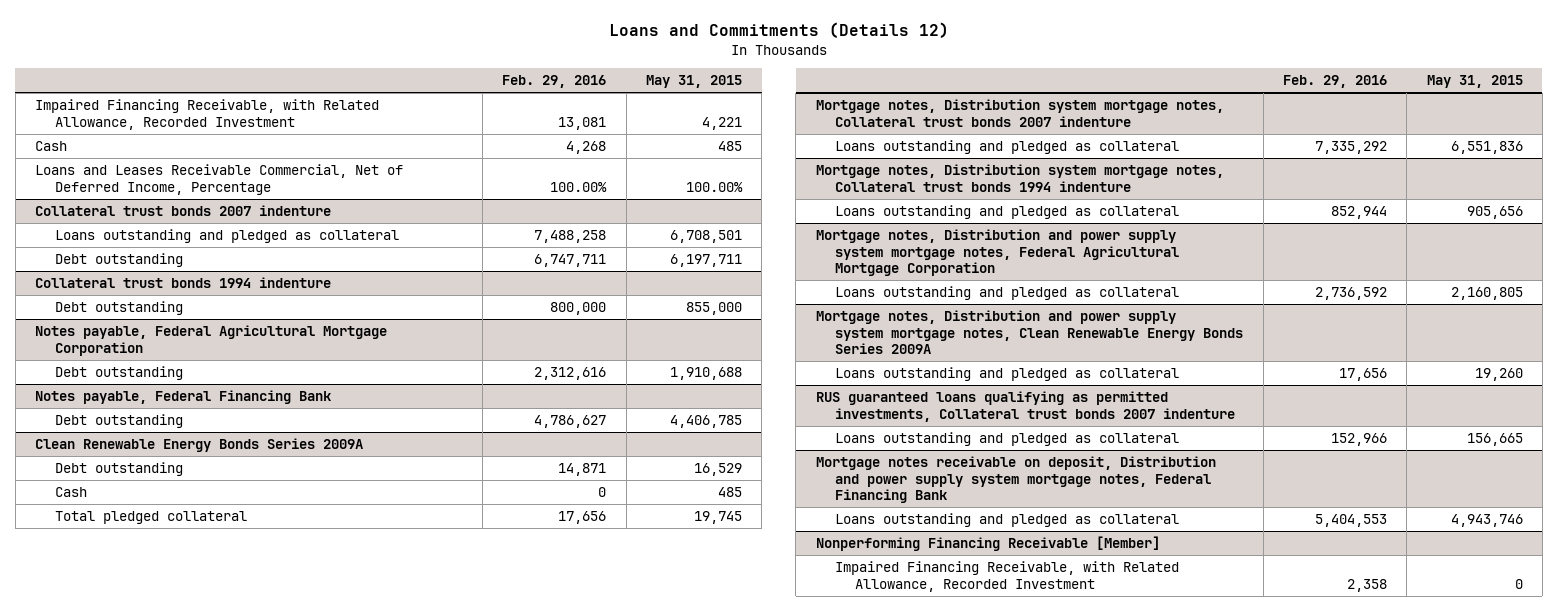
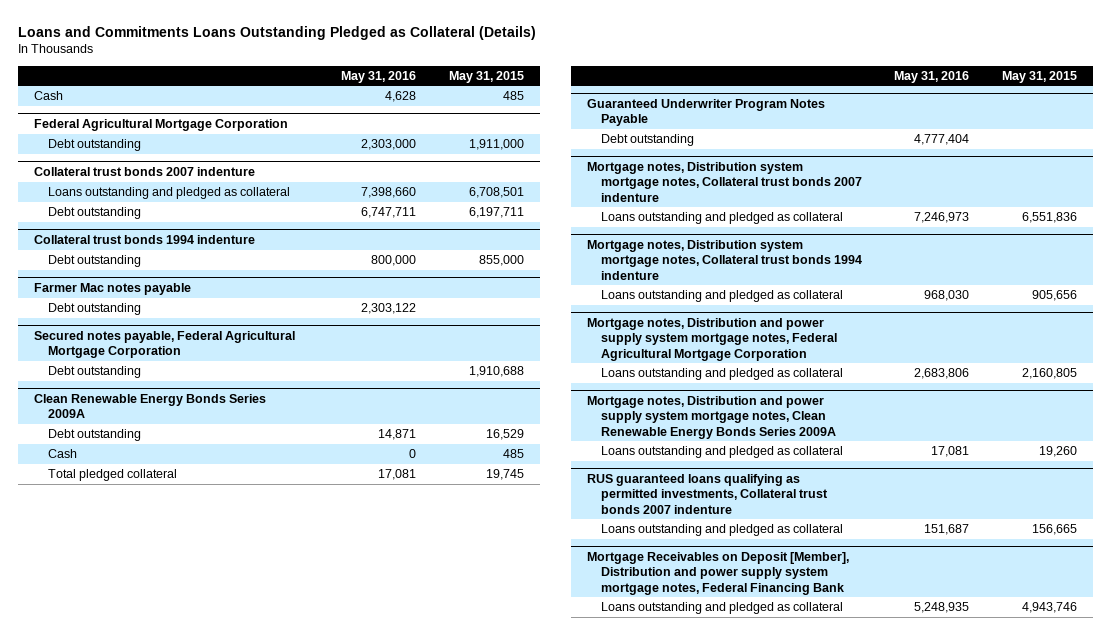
[608,22,949,39] Loans and Commitments (Details 12) -> [17,25,536,40] Loans and Commitments Loans Outstanding Pledged as Collateral (Details)
[502,75,607,89] Feb. 29, 2016 -> none
none -> [341,70,417,83] May 31, 2016
[35,98,380,130] Impaired Financing Receivable, with Related Allowance, Recorded Investment -> none
[35,163,404,195] Loans and Leases Receivable Commercial, Net of Deferred Income, Percentage -> none
none -> [33,118,288,131] Federal Agricultural Mortgage Corporation
none -> [48,139,142,152] Debt outstanding
none -> [33,282,191,295] Farmer Mac notes payable
none -> [48,303,142,316] Debt outstanding
[35,324,388,356] Notes payable, Federal Agricultural Mortgage Corporation -> [33,330,295,359] Secured notes payable, Federal Agricultural Mortgage Corporation
[35,389,332,404] Notes payable, Federal Financing Bank -> none
[54,413,183,428] Debt outstanding -> none
none -> [586,98,825,127] Guaranteed Underwriter Program Notes Payable
none -> [600,134,694,147] Debt outstanding
[815,455,1216,504] Mortgage notes receivable on deposit, Distribution and power supply system mortgage notes, Federal Financing Bank -> [586,551,849,595] Mortgage Receivables on Deposit [Member], Distribution and power supply system mortgage notes, Federal Financing Bank
[815,535,1160,551] Nonperforming Financing Receivable [Member] -> none
[835,560,1180,592] Impaired Financing Receivable, with Related Allowance, Recorded Investment -> none

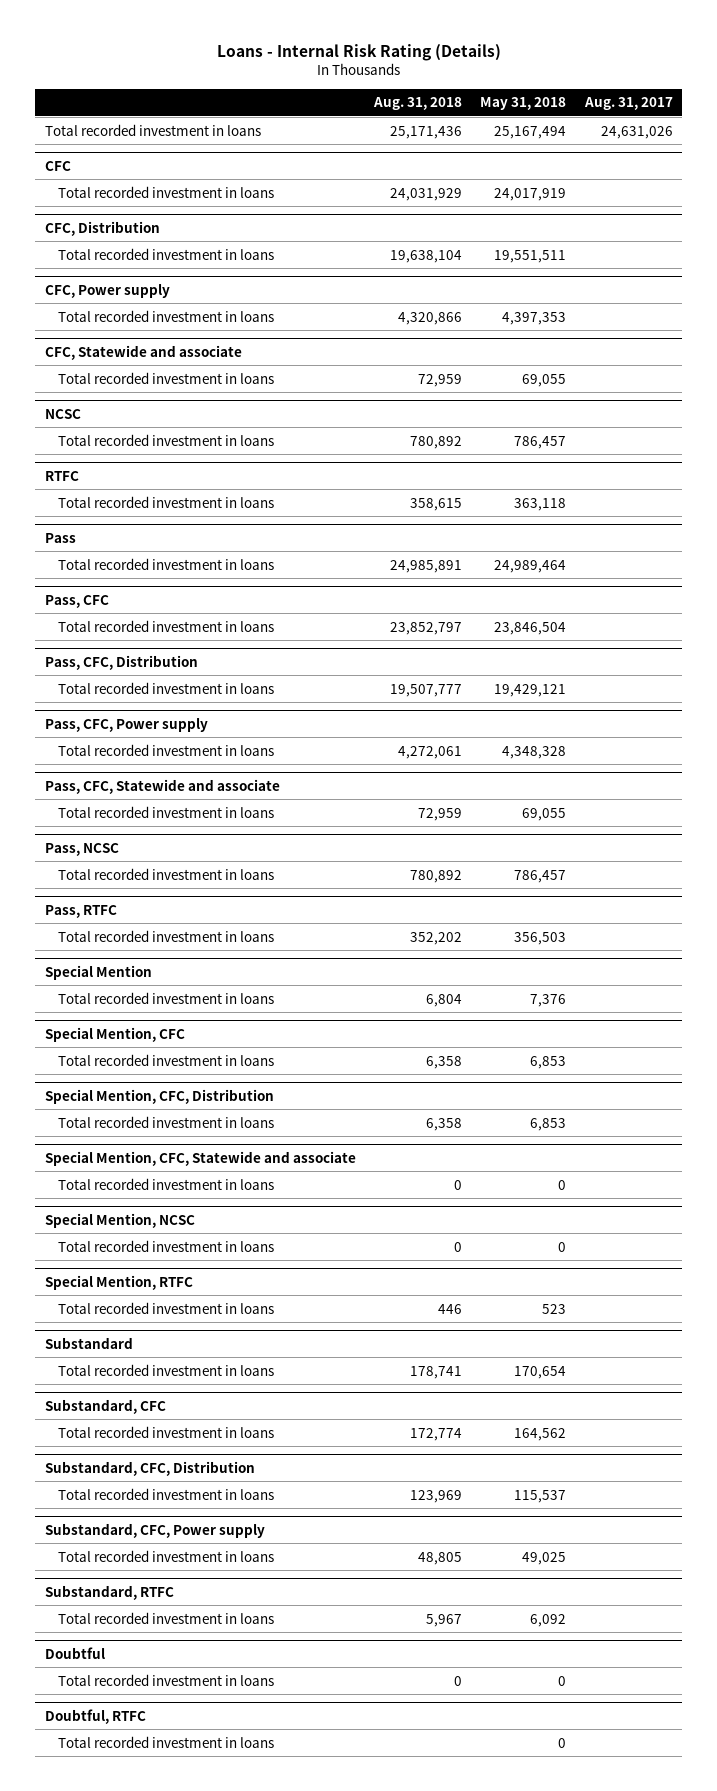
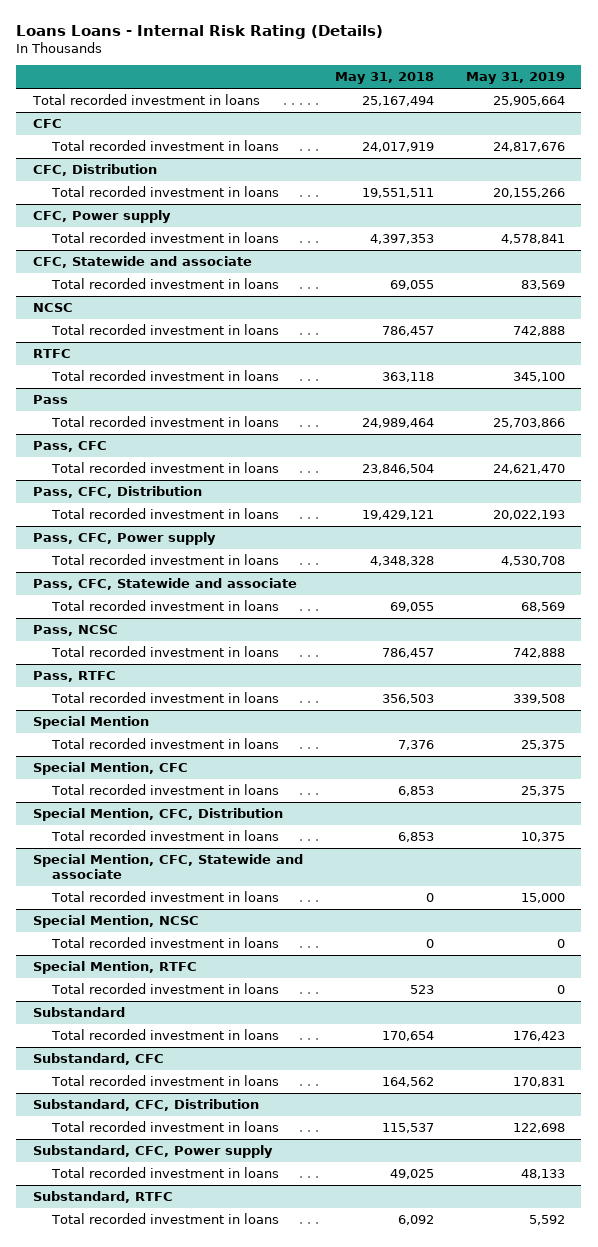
[216,43,501,61] Loans - Internal Risk Rating (Details) -> [16,24,384,39] Loans Loans - Internal Risk Rating (Details)
[373,97,463,111] Aug. 31, 2018 -> none
[583,97,673,111] Aug. 31, 2017 -> none
none -> [466,72,566,85] May 31, 2019
[44,1646,105,1659] Doubtful -> none
[57,1673,274,1686] Total recorded investment in loans -> none
[44,1708,146,1724] Doubtful, RTFC -> none
[57,1735,274,1748] Total recorded investment in loans -> none

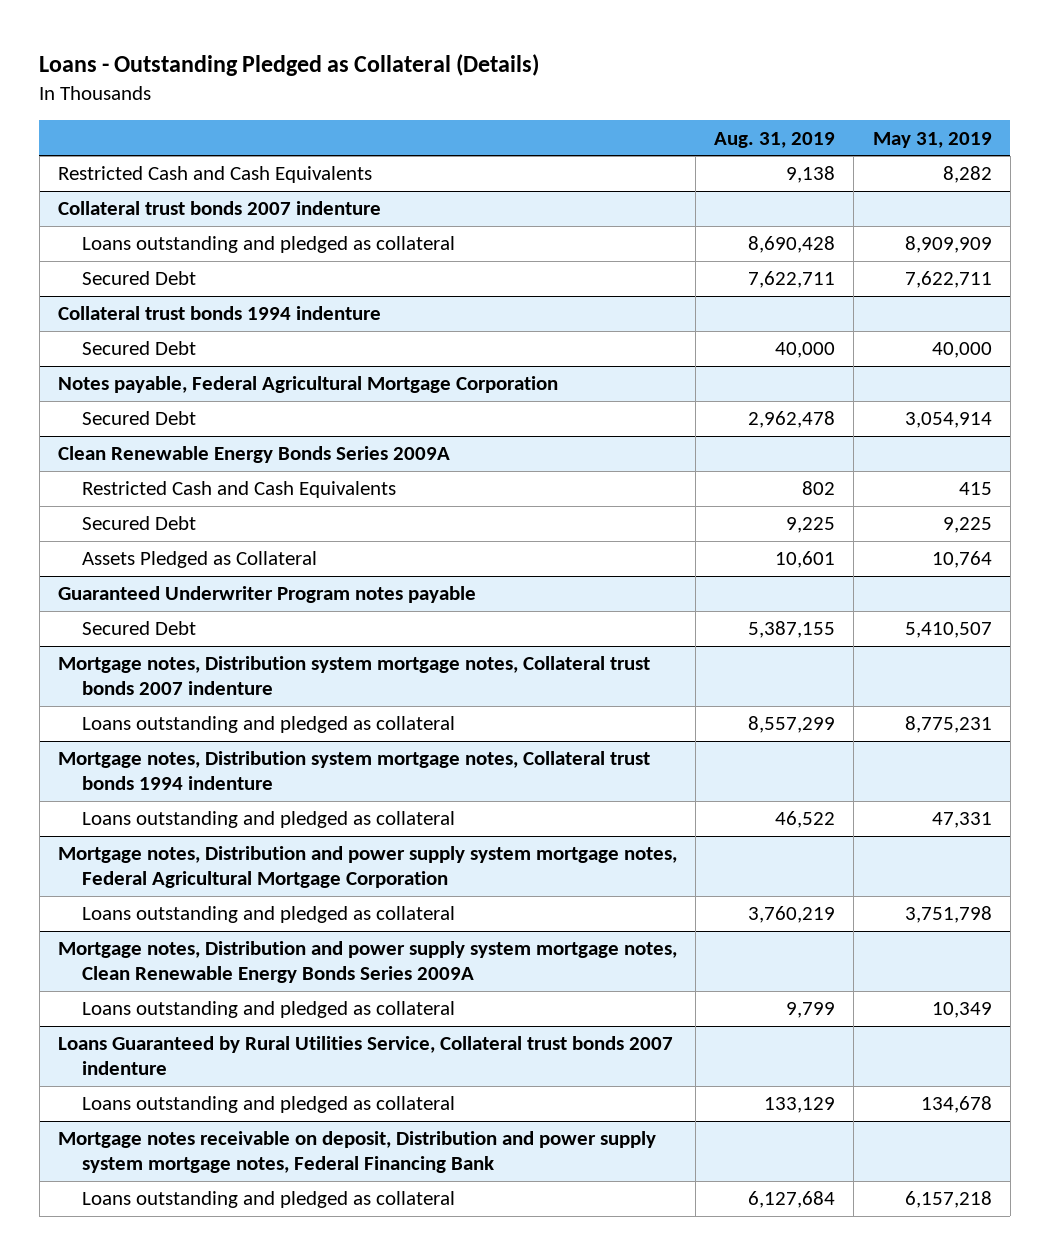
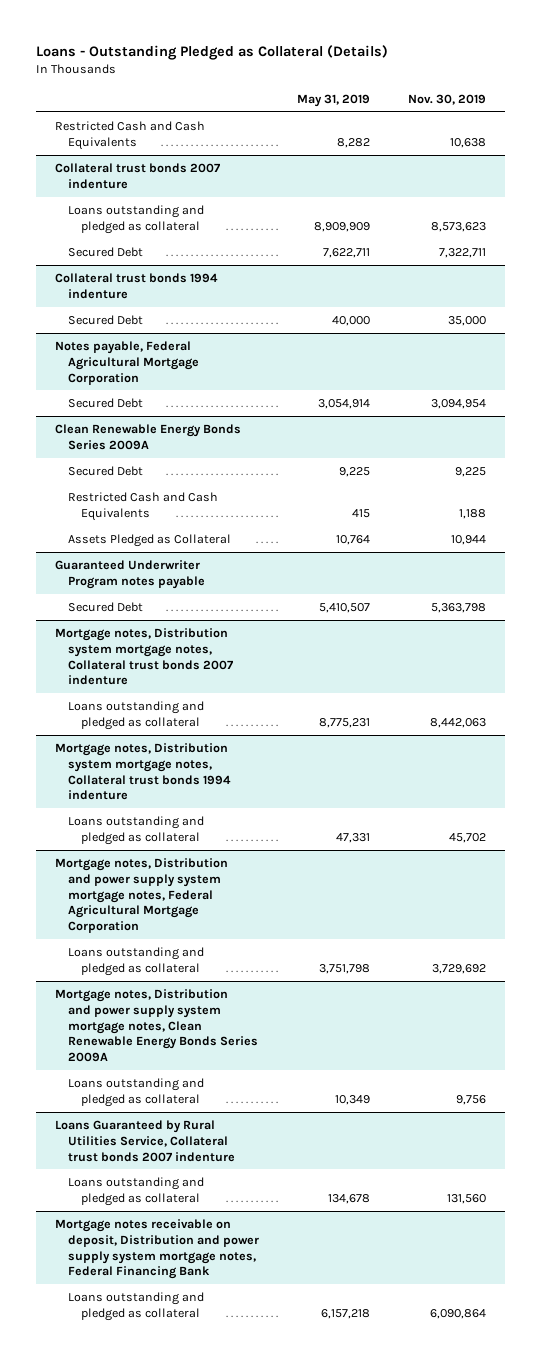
[714,131,836,148] Aug. 31, 2019 -> none
none -> [407,93,486,105] Nov. 30, 2019
[82,481,397,499] Restricted Cash and Cash Equivalents -> [68,491,219,521] Restricted Cash and Cash Equivalents

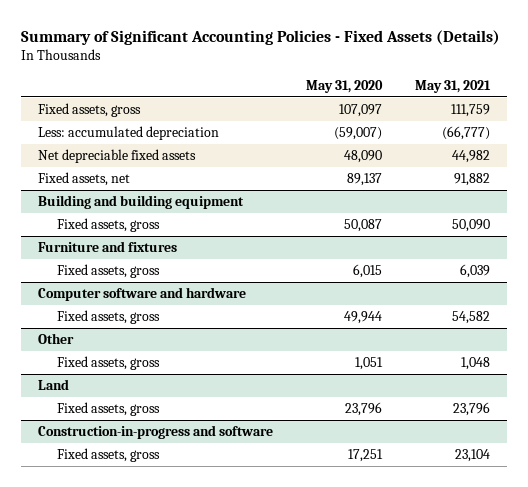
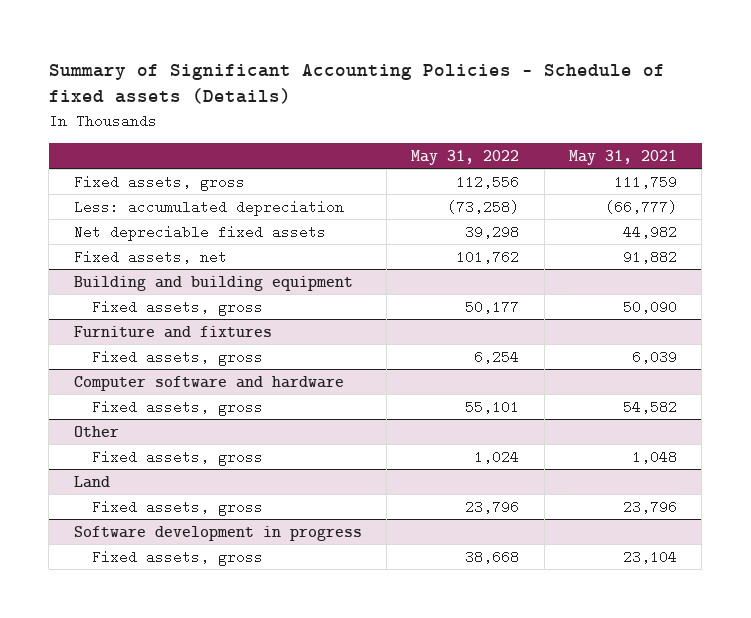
[21,29,501,45] Summary of Significant Accounting Policies - Fixed Assets (Details) -> [48,63,665,105] Summary of Significant Accounting Policies - Schedule of fixed assets (Details)
[305,79,383,93] May 31, 2020 -> none
none -> [411,149,520,165] May 31, 2022
[37,425,273,440] Construction-in-progress and software -> [73,525,362,541] Software development in progress

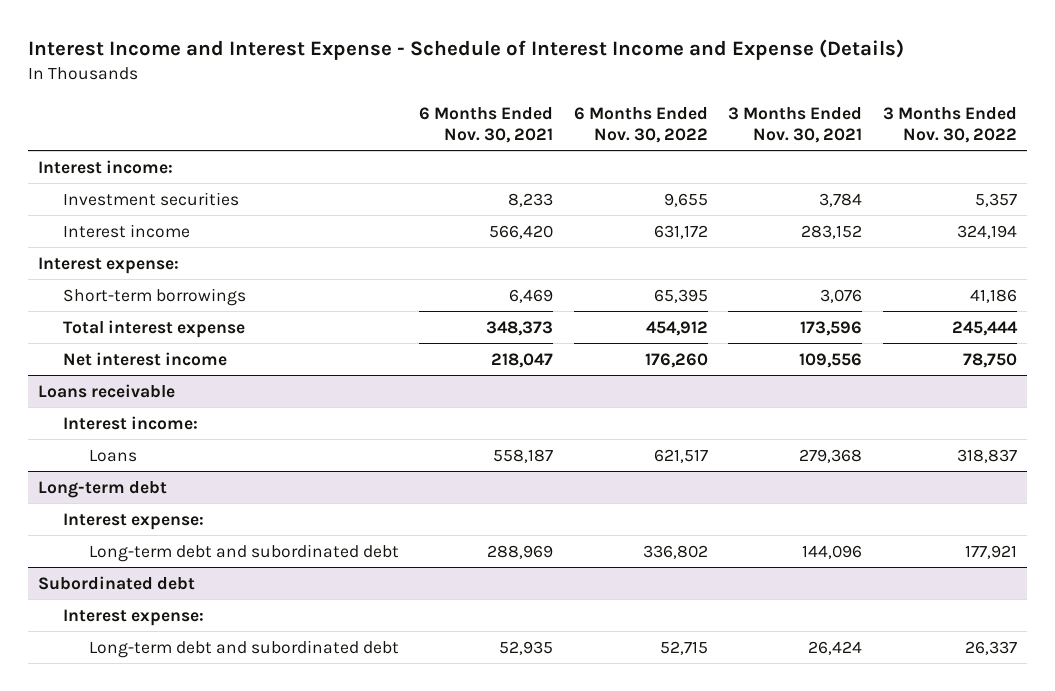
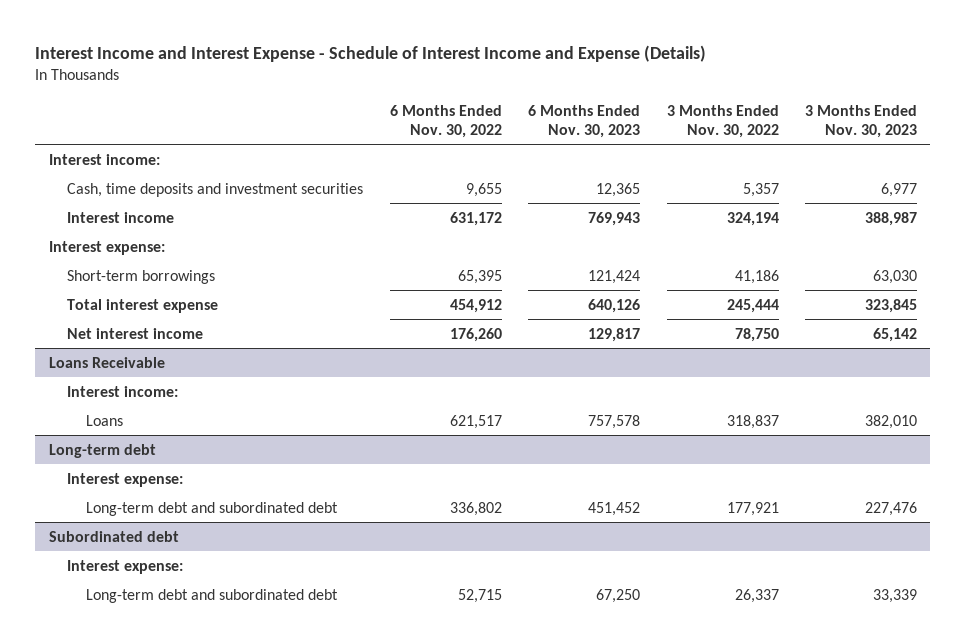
[419,106,554,143] 6 Months Ended Nov. 30, 2021 -> none
[728,106,863,143] 3 Months Ended Nov. 30, 2021 -> none
none -> [528,104,641,138] 6 Months Ended Nov. 30, 2023
none -> [804,104,917,138] 3 Months Ended Nov. 30, 2023
[63,191,240,206] Investment securities -> [67,182,364,197] Cash, time deposits and investment securities
[38,383,176,398] Loans receivable -> [48,356,165,368] Loans Receivable

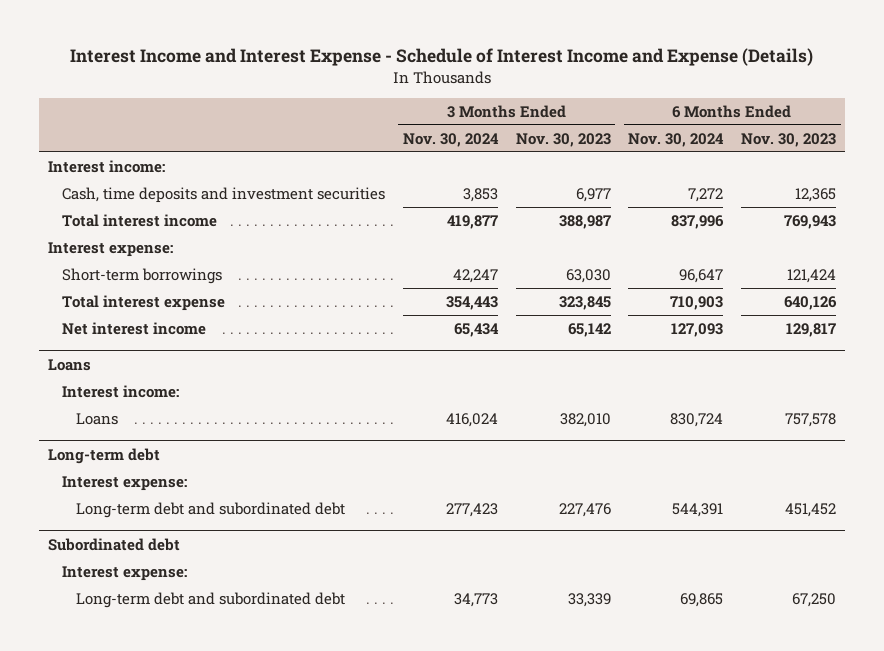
[389,104,502,138] 6 Months Ended Nov. 30, 2022 -> none
[666,104,779,138] 3 Months Ended Nov. 30, 2022 -> none
none -> [402,132,499,147] Nov. 30, 2024
none -> [628,132,725,147] Nov. 30, 2024
[67,211,175,223] Interest income -> [61,214,217,228] Total interest income
[48,356,165,368] Loans Receivable -> [47,358,91,371] Loans

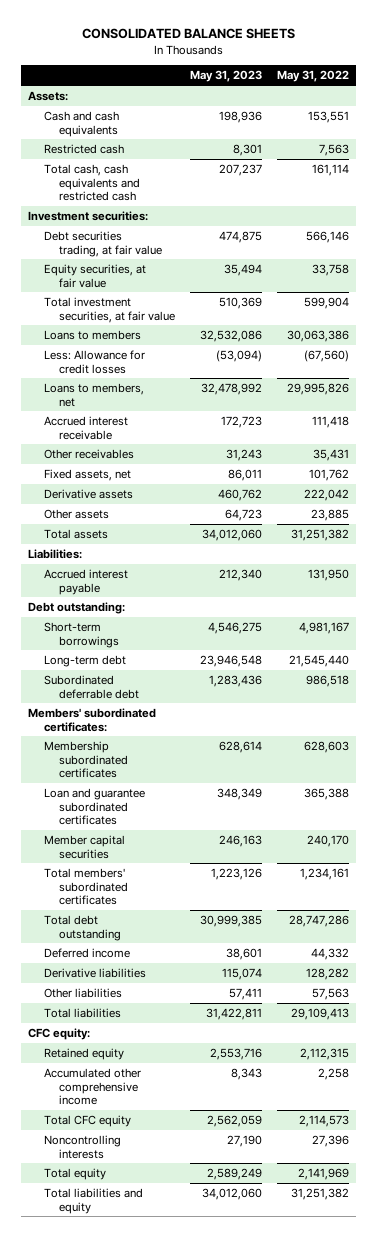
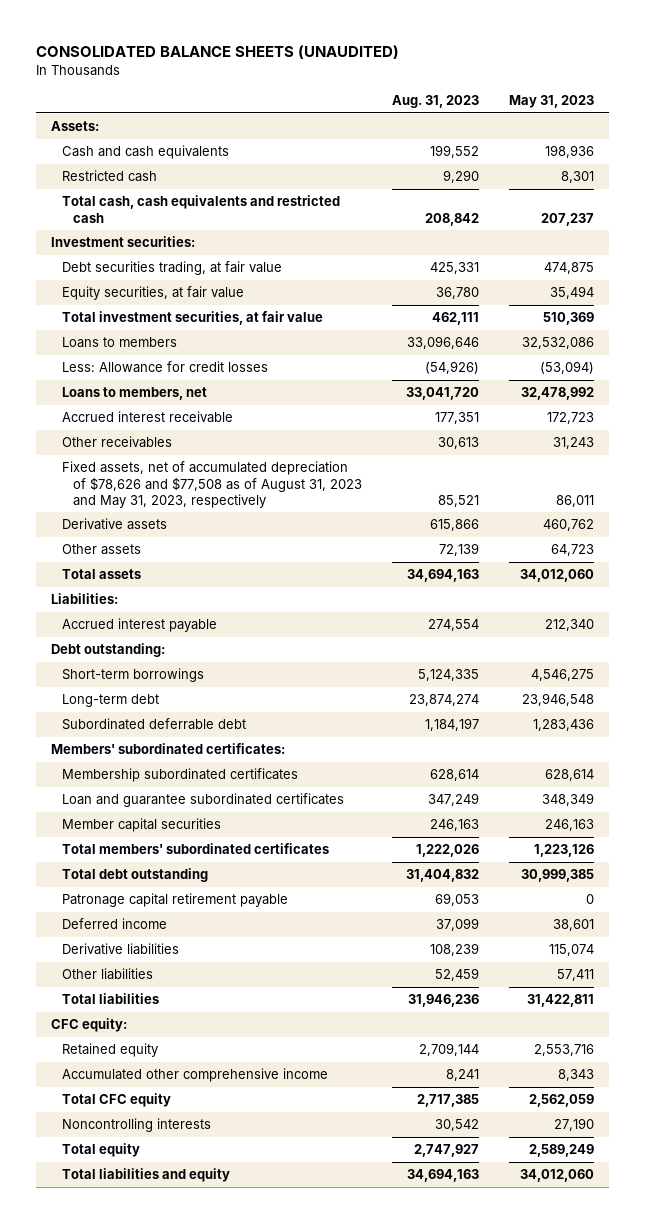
[81,28,295,40] CONSOLIDATED BALANCE SHEETS -> [36,44,400,59] CONSOLIDATED BALANCE SHEETS (UNAUDITED)
[276,70,349,83] May 31, 2022 -> none
none -> [391,95,479,109] Aug. 31, 2023
[43,468,131,481] Fixed assets, net -> [62,461,363,508] Fixed assets, net of accumulated depreciation of $78,626 and $77,508 as of August 31, 2023 and May 31, 2023, respectively
none -> [62,893,289,908] Patronage capital retirement payable

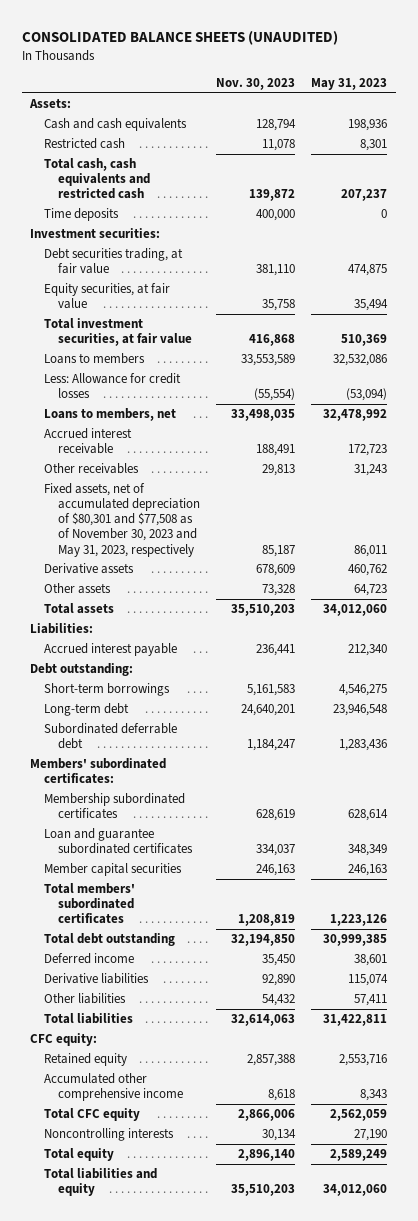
[391,95,479,109] Aug. 31, 2023 -> none
none -> [216,78,296,91] Nov. 30, 2023
none -> [43,208,119,222] Time deposits
[62,461,363,508] Fixed assets, net of accumulated depreciation of $78,626 and $77,508 as of August 31, 2023 and May 31, 2023, respectively -> [43,483,200,557] Fixed assets, net of accumulated depreciation of $80,301 and $77,508 as of November 30, 2023 and May 31, 2023, respectively
[62,893,289,908] Patronage capital retirement payable -> none

